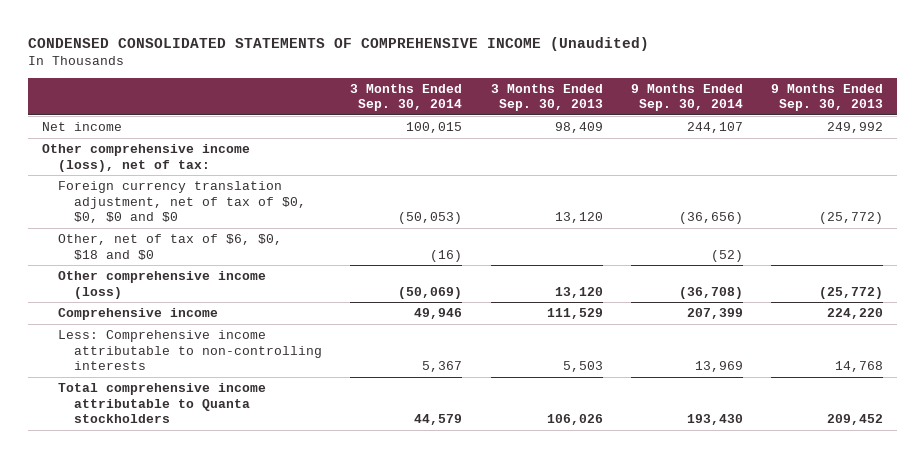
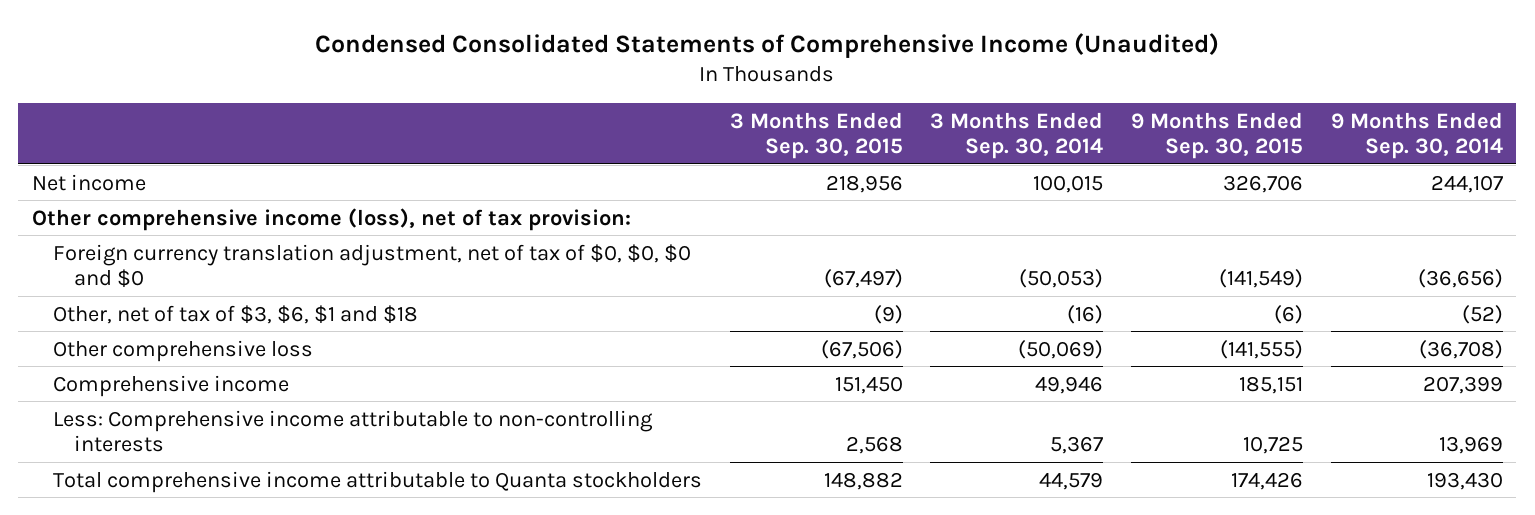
[27,36,649,51] CONDENSED CONSOLIDATED STATEMENTS OF COMPREHENSIVE INCOME (Unaudited) -> [315,32,1220,58] Condensed Consolidated Statements of Comprehensive Income (Unaudited)
[490,83,603,112] 3 Months Ended Sep. 30, 2013 -> none
[770,83,883,112] 9 Months Ended Sep. 30, 2013 -> none
none -> [729,111,903,160] 3 Months Ended Sep. 30, 2015
none -> [1130,111,1303,160] 9 Months Ended Sep. 30, 2015
[41,144,250,172] Other comprehensive income (loss), net of tax: -> [32,207,632,231] Other comprehensive income (loss), net of tax provision:
[58,234,283,260] Other, net of tax of $6, $0, $18 and $0 -> [52,304,418,324] Other, net of tax of $3, $6, $1 and $18
[58,271,267,299] Other comprehensive income (loss) -> [52,339,313,362] Other comprehensive loss

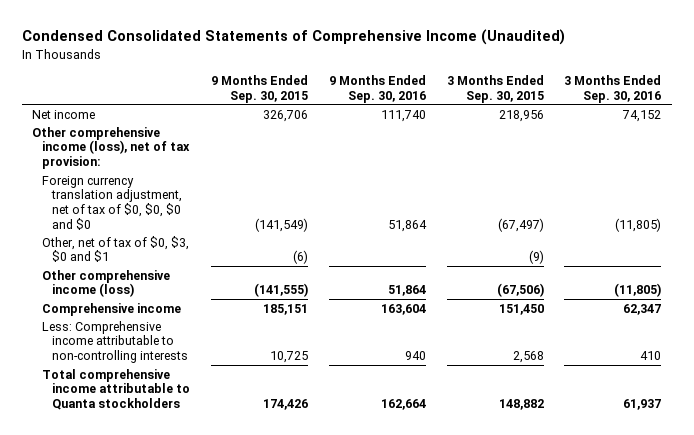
[930,111,1104,160] 3 Months Ended Sep. 30, 2014 -> none
[1330,111,1503,160] 9 Months Ended Sep. 30, 2014 -> none
none -> [328,74,426,103] 9 Months Ended Sep. 30, 2016
none -> [564,74,662,103] 3 Months Ended Sep. 30, 2016
[52,304,418,324] Other, net of tax of $3, $6, $1 and $18 -> [42,235,190,263] Other, net of tax of $0, $3, $0 and $1
[52,339,313,362] Other comprehensive loss -> [42,269,171,298] Other comprehensive income (loss)

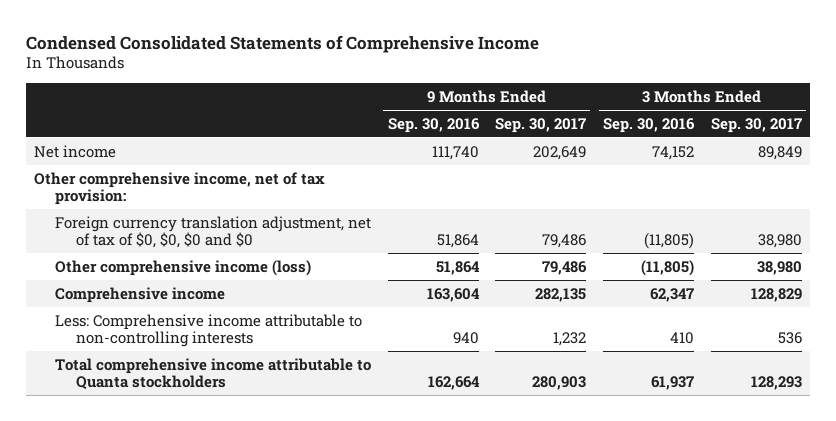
[21,29,565,46] Condensed Consolidated Statements of Comprehensive Income (Unaudited) -> [25,34,539,53] Condensed Consolidated Statements of Comprehensive Income
[210,74,308,103] 9 Months Ended Sep. 30, 2015 -> none
[446,74,544,103] 3 Months Ended Sep. 30, 2015 -> none
none -> [495,117,587,133] Sep. 30, 2017
none -> [710,117,802,133] Sep. 30, 2017
[32,126,191,169] Other comprehensive income (loss), net of tax provision: -> [33,171,325,206] Other comprehensive income, net of tax provision:
[42,235,190,263] Other, net of tax of $0, $3, $0 and $1 -> none

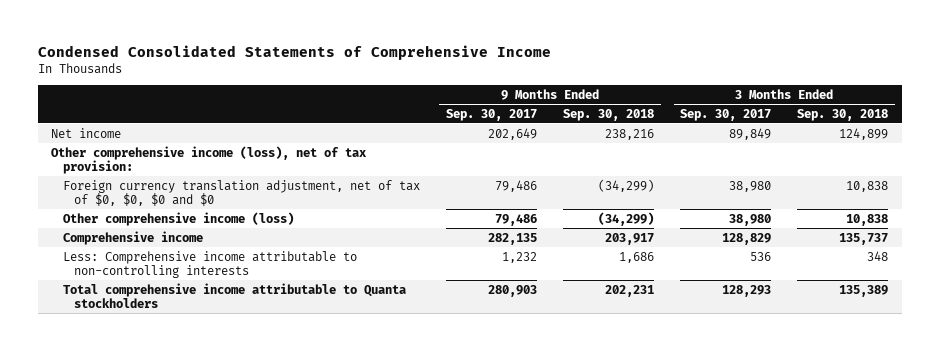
[387,117,480,133] Sep. 30, 2016 -> none
[603,117,696,133] Sep. 30, 2016 -> none
none -> [562,108,654,121] Sep. 30, 2018
none -> [797,108,889,121] Sep. 30, 2018
[33,171,325,206] Other comprehensive income, net of tax provision: -> [51,145,368,175] Other comprehensive income (loss), net of tax provision:

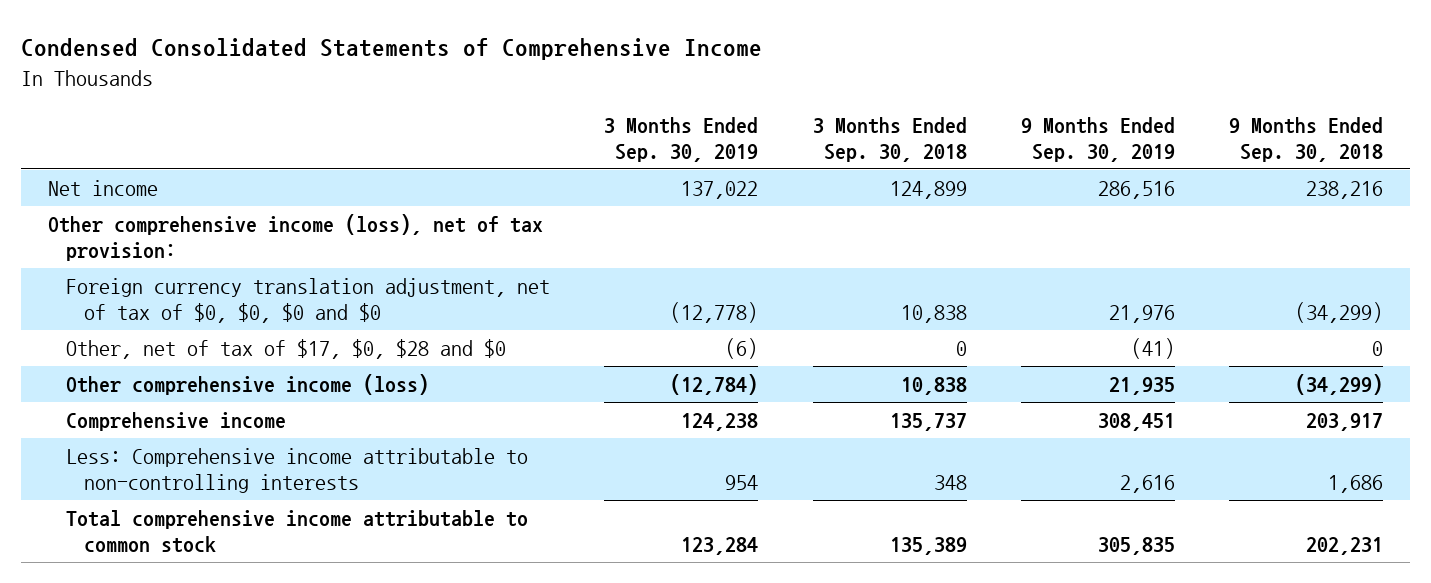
[445,108,537,121] Sep. 30, 2017 -> none
[680,108,772,121] Sep. 30, 2017 -> none
none -> [604,116,759,162] 3 Months Ended Sep. 30, 2019
none -> [1020,116,1175,162] 9 Months Ended Sep. 30, 2019
none -> [66,339,507,360] Other, net of tax of $17, $0, $28 and $0
[62,282,406,309] Total comprehensive income attributable to Quanta stockholders -> [66,510,529,554] Total comprehensive income attributable to common stock

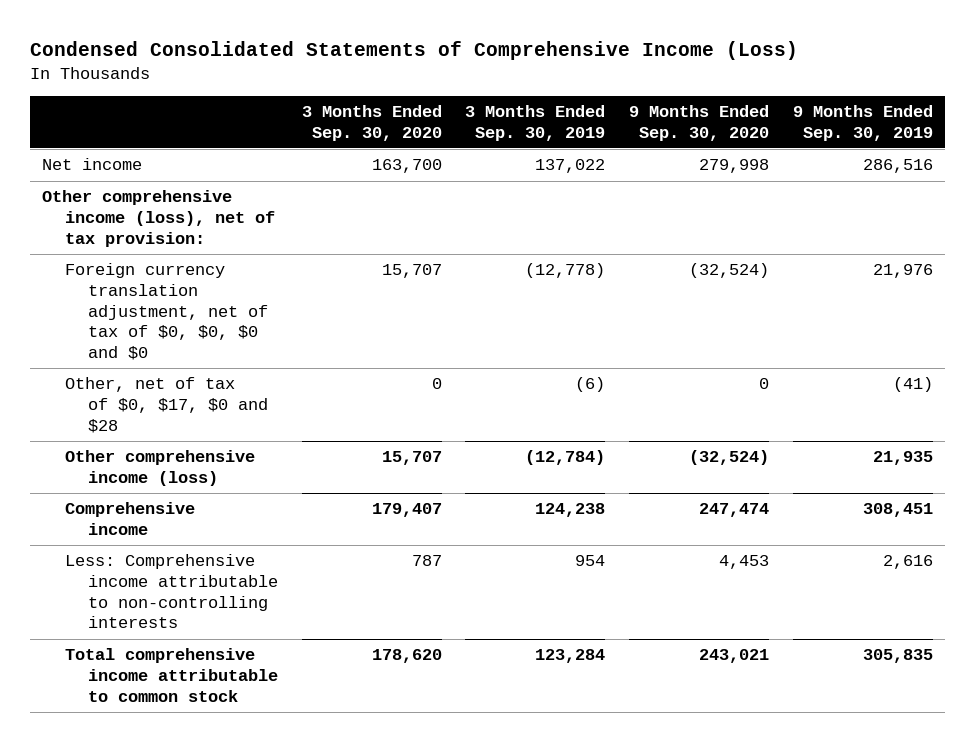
[20,37,762,60] Condensed Consolidated Statements of Comprehensive Income -> [30,41,799,61] Condensed Consolidated Statements of Comprehensive Income (Loss)
[812,116,967,162] 3 Months Ended Sep. 30, 2018 -> none
[1229,116,1384,162] 9 Months Ended Sep. 30, 2018 -> none
none -> [301,104,442,141] 3 Months Ended Sep. 30, 2020
none -> [629,104,770,141] 9 Months Ended Sep. 30, 2020
[66,339,507,360] Other, net of tax of $17, $0, $28 and $0 -> [64,377,268,433] Other, net of tax of $0, $17, $0 and $28

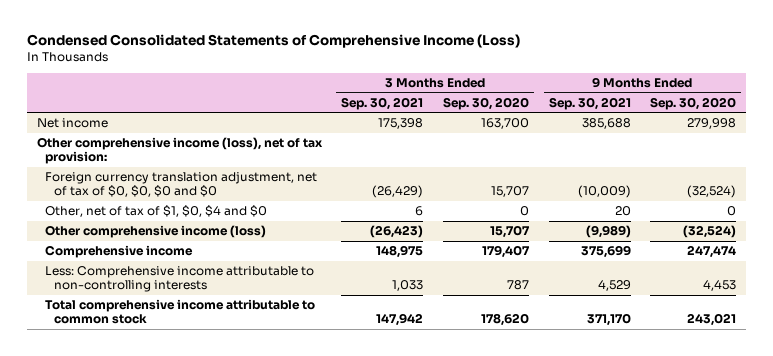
[465,104,606,141] 3 Months Ended Sep. 30, 2019 -> none
[792,104,933,141] 9 Months Ended Sep. 30, 2019 -> none
none -> [341,96,424,110] Sep. 30, 2021
none -> [548,96,631,110] Sep. 30, 2021
[64,377,268,433] Other, net of tax of $0, $17, $0 and $28 -> [45,205,268,218] Other, net of tax of $1, $0, $4 and $0

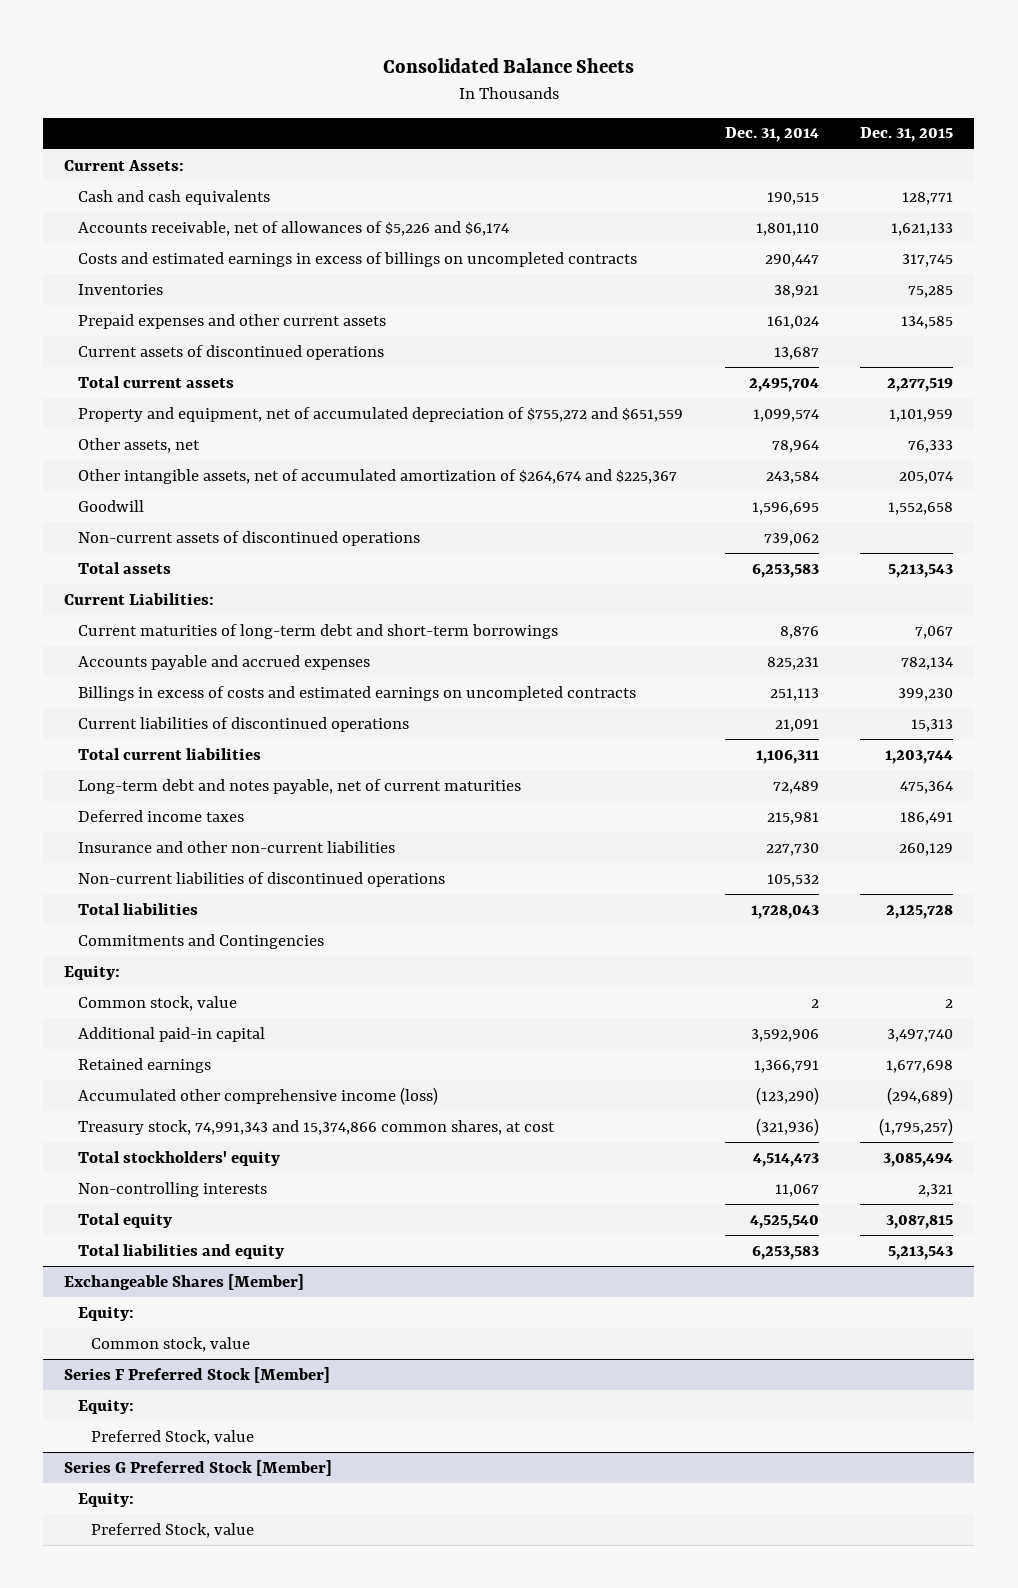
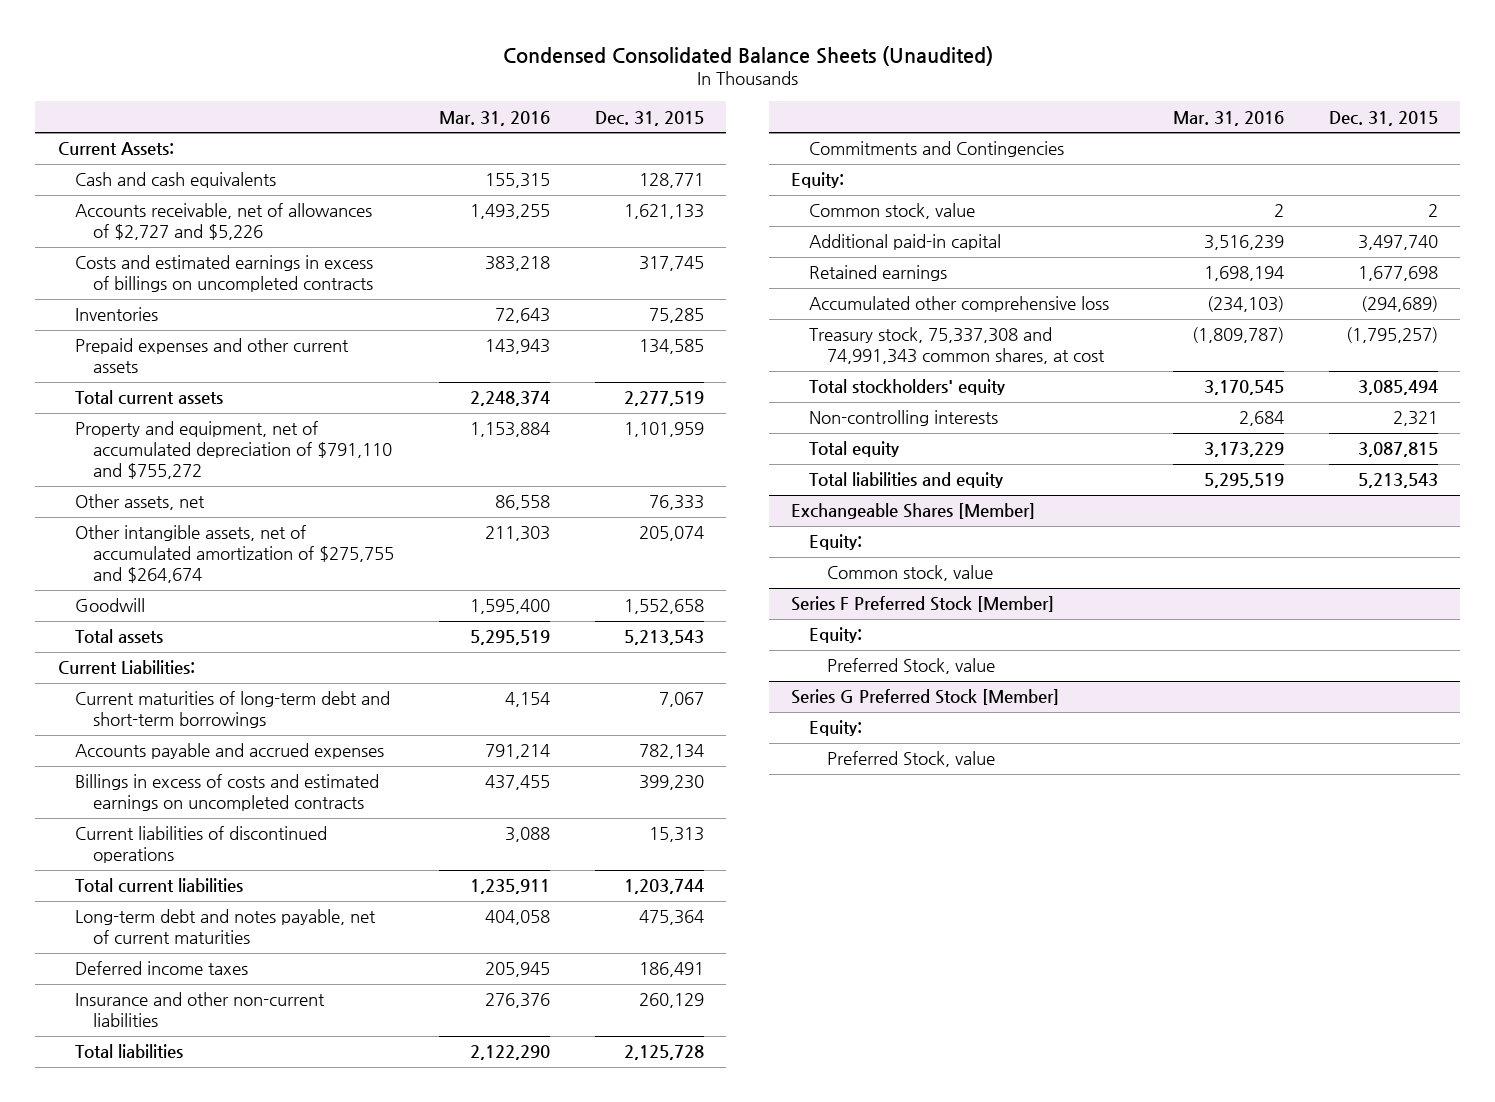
[382,57,634,73] Consolidated Balance Sheets -> [502,45,993,66] Condensed Consolidated Balance Sheets (Unaudited)
[724,127,819,143] Dec. 31, 2014 -> none
none -> [439,110,551,126] Mar. 31, 2016
[77,220,509,236] Accounts receivable, net of allowances of $5,226 and $6,174 -> [75,203,373,241] Accounts receivable, net of allowances of $2,727 and $5,226
[77,344,384,360] Current assets of discontinued operations -> none
[77,406,683,422] Property and equipment, net of accumulated depreciation of $755,272 and $651,559 -> [75,421,393,480] Property and equipment, net of accumulated depreciation of $791,110 and $755,272
[77,468,677,484] Other intangible assets, net of accumulated amortization of $264,674 and $225,367 -> [75,525,395,584] Other intangible assets, net of accumulated amortization of $275,755 and $264,674
[77,530,420,546] Non-current assets of discontinued operations -> none
[77,871,445,887] Non-current liabilities of discontinued operations -> none
[77,1086,438,1105] Accumulated other comprehensive income (loss) -> [809,296,1110,313] Accumulated other comprehensive loss
[77,1119,555,1135] Treasury stock, 74,991,343 and 15,374,866 common shares, at cost -> [809,327,1105,365] Treasury stock, 75,337,308 and 74,991,343 common shares, at cost

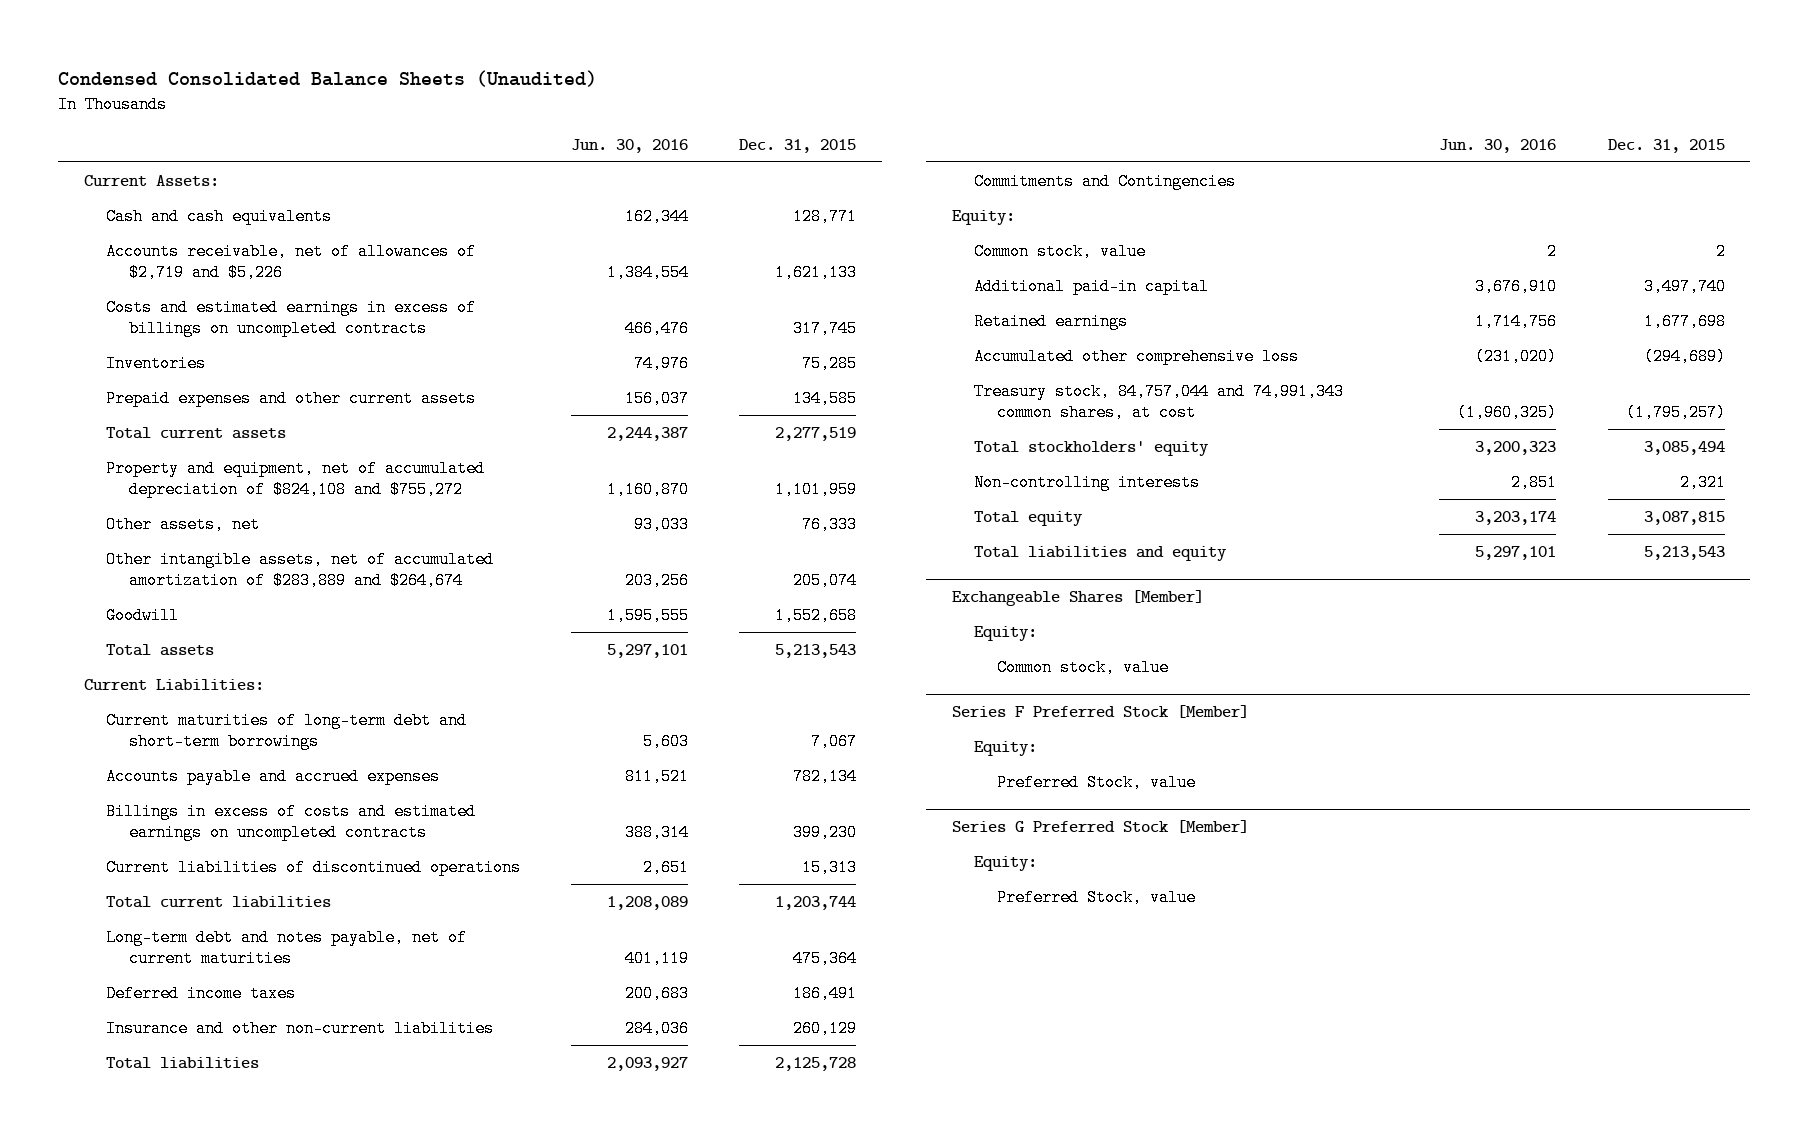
[439,110,551,126] Mar. 31, 2016 -> none
none -> [571,138,689,153] Jun. 30, 2016
[75,203,373,241] Accounts receivable, net of allowances of $2,727 and $5,226 -> [106,242,477,282] Accounts receivable, net of allowances of $2,719 and $5,226
[75,421,393,480] Property and equipment, net of accumulated depreciation of $791,110 and $755,272 -> [106,459,486,499] Property and equipment, net of accumulated depreciation of $824,108 and $755,272
[75,525,395,584] Other intangible assets, net of accumulated amortization of $275,755 and $264,674 -> [106,550,495,590] Other intangible assets, net of accumulated amortization of $283,889 and $264,674
[809,327,1105,365] Treasury stock, 75,337,308 and 74,991,343 common shares, at cost -> [974,382,1345,422] Treasury stock, 84,757,044 and 74,991,343 common shares, at cost

